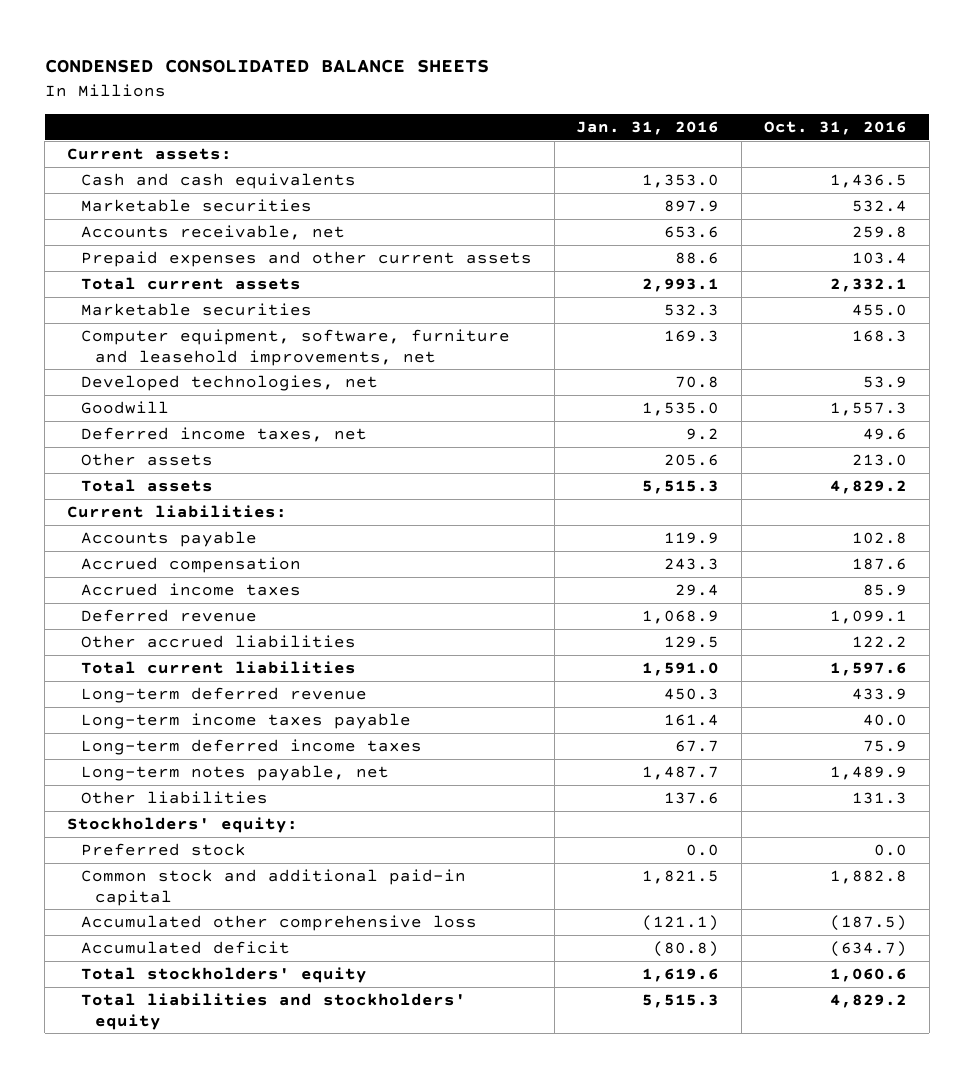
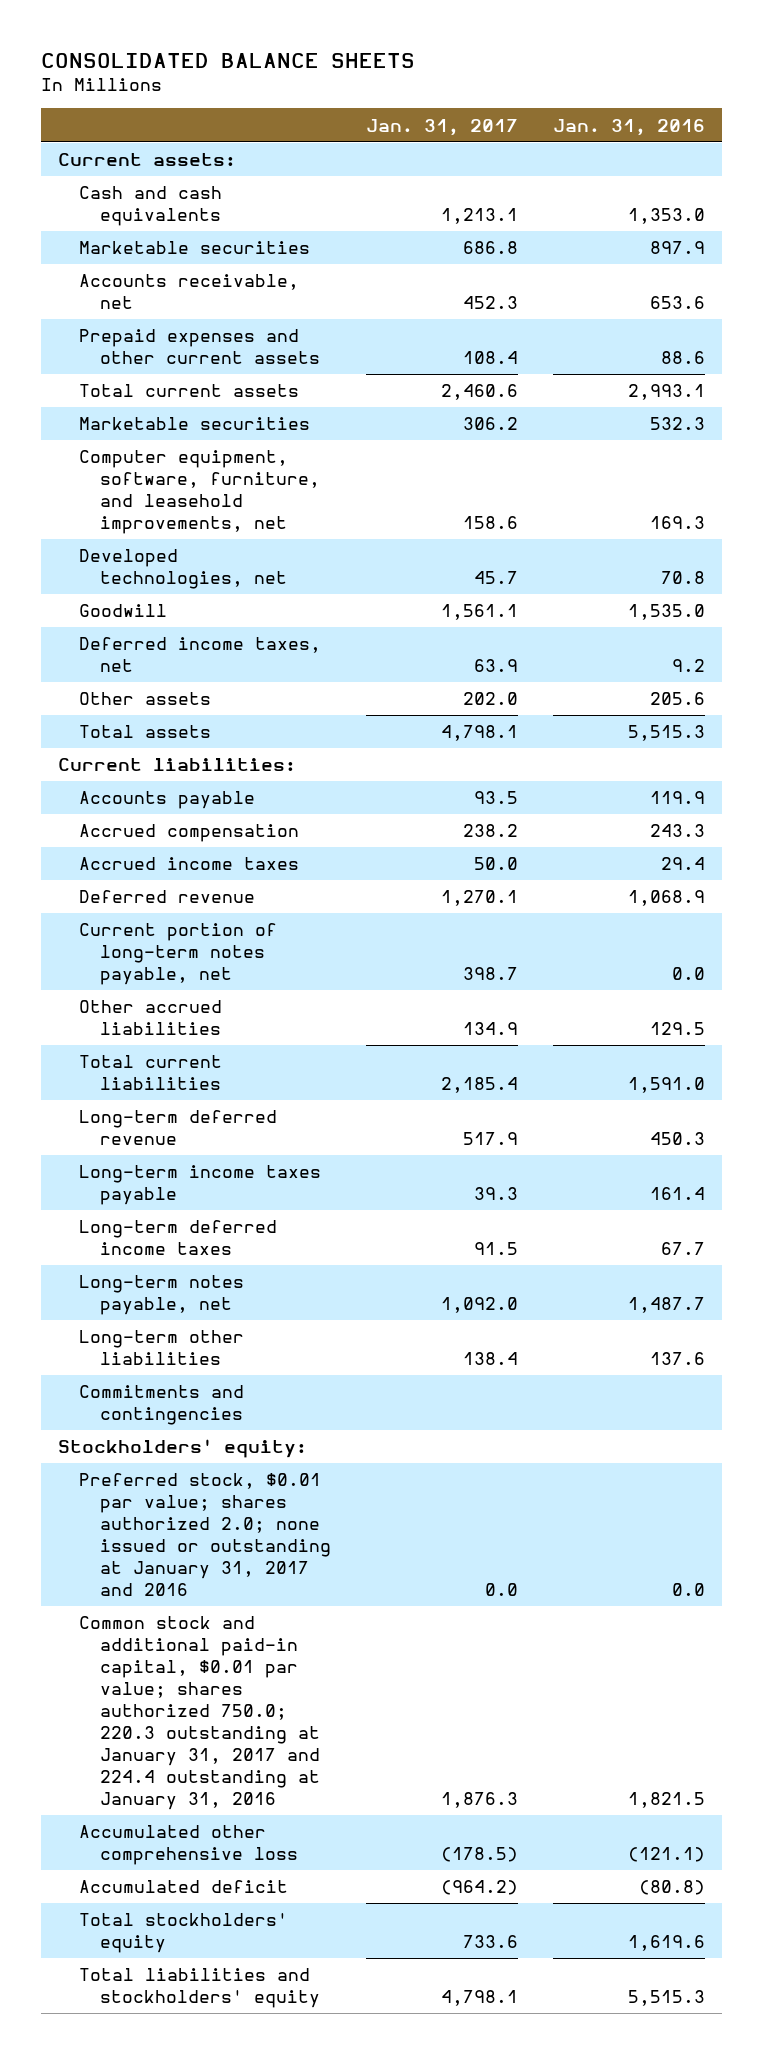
[44,59,489,74] CONDENSED CONSOLIDATED BALANCE SHEETS -> [40,52,415,68] CONSOLIDATED BALANCE SHEETS
[763,120,907,135] Oct. 31, 2016 -> none
none -> [366,118,519,136] Jan. 31, 2017
[80,329,510,366] Computer equipment, software, furniture and leasehold improvements, net -> [79,450,321,535] Computer equipment, software, furniture, and leasehold improvements, net
none -> [79,923,278,986] Current portion of long-term notes payable, net
[80,791,268,805] Other liabilities -> [79,1330,245,1366] Long-term other liabilities
none -> [79,1385,245,1426] Commitments and contingencies
[80,843,246,857] Preferred stock -> [79,1473,332,1596] Preferred stock, $0.01 par value; shares authorized 2.0; none issued or outstanding at January 31, 2017 and 2016
[80,869,466,906] Common stock and additional paid-in capital -> [79,1616,321,1810] Common stock and additional paid-in capital, $0.01 par value; shares authorized 750.0; 220.3 outstanding at January 31, 2017 and 224.4 outstanding at January 31, 2016

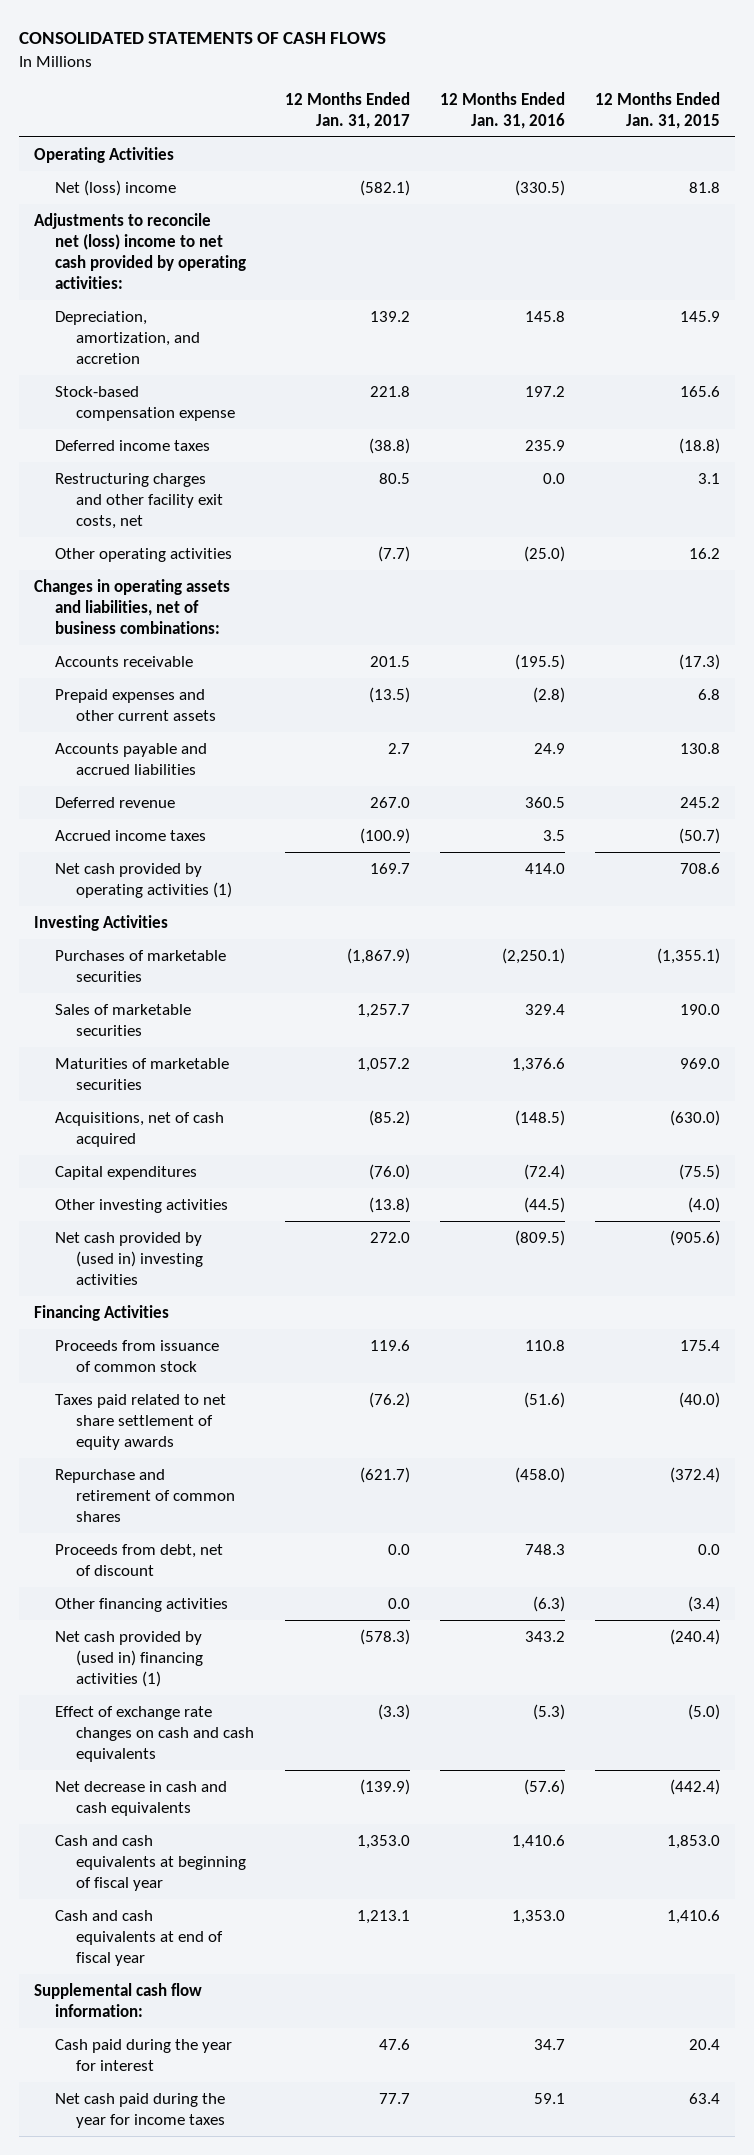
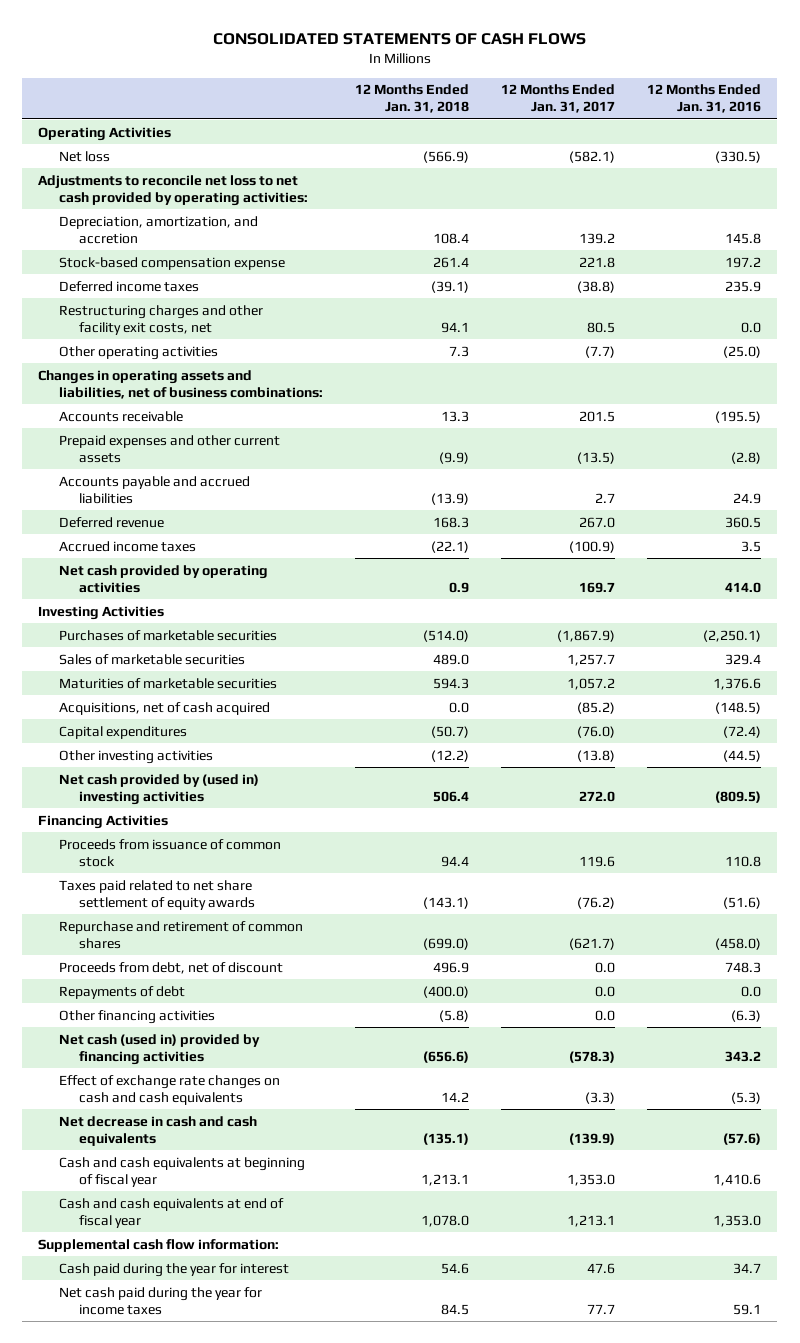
[595,91,721,129] 12 Months Ended Jan. 31, 2015 -> none
none -> [354,84,469,114] 12 Months Ended Jan. 31, 2018
[55,179,177,196] Net (loss) income -> [58,150,110,162] Net loss
[33,212,247,289] Adjustments to reconcile net (loss) income to net cash provided by operating activities: -> [38,174,308,206] Adjustments to reconcile net loss to net cash provided by operating activities:
[55,862,233,898] Net cash provided by operating activities (1) -> [58,564,268,593] Net cash provided by operating activities
none -> [58,985,185,999] Repayments of debt
[55,1630,204,1687] Net cash provided by (used in) financing activities (1) -> [58,1033,260,1065] Net cash (used in) provided by financing activities

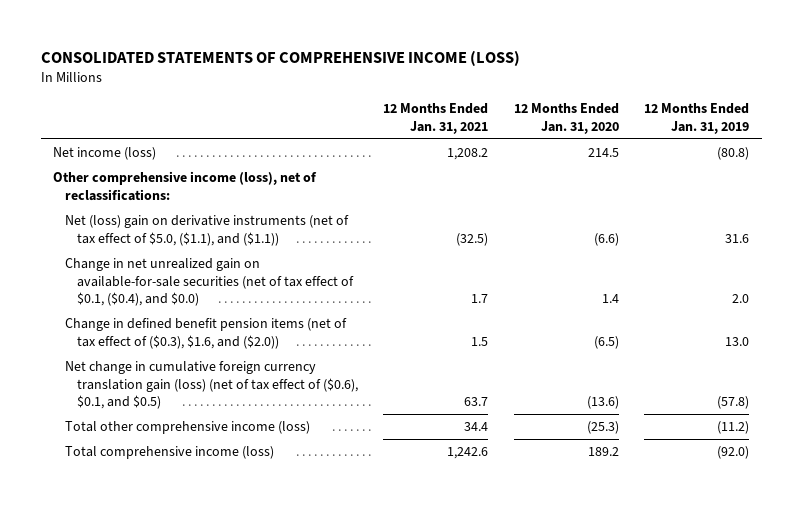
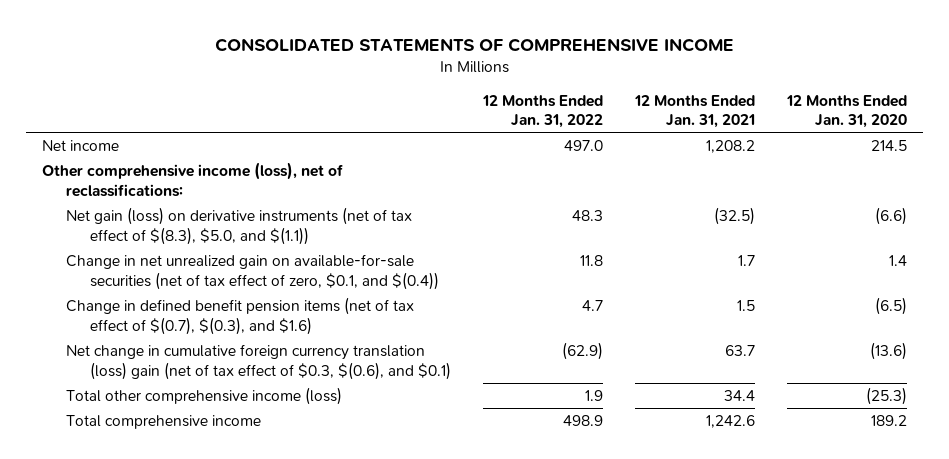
[40,49,520,66] CONSOLIDATED STATEMENTS OF COMPREHENSIVE INCOME (LOSS) -> [214,37,734,52] CONSOLIDATED STATEMENTS OF COMPREHENSIVE INCOME
[644,103,750,134] 12 Months Ended Jan. 31, 2019 -> none
none -> [481,94,603,129] 12 Months Ended Jan. 31, 2022
[53,147,157,161] Net income (loss) -> [42,139,120,151] Net income
[65,215,350,246] Net (loss) gain on derivative instruments (net of tax effect of $5.0, ($1.1), and ($1.1)) -> [66,206,413,245] Net gain (loss) on derivative instruments (net of tax effect of $(8.3), $5.0, and $(1.1))
[65,258,354,307] Change in net unrealized gain on available-for-sale securities (net of tax effect of $0.1, ($0.4), and $0.0) -> [66,253,440,290] Change in net unrealized gain on available-for-sale securities (net of tax effect of zero, $0.1, and $(0.4))
[65,318,348,349] Change in defined benefit pension items (net of tax effect of ($0.3), $1.6, and ($2.0)) -> [66,296,415,335] Change in defined benefit pension items (net of tax effect of $(0.7), $(0.3), and $1.6)
[65,361,358,410] Net change in cumulative foreign currency translation gain (loss) (net of tax effect of ($0.6), $0.1, and $0.5) -> [66,343,452,380] Net change in cumulative foreign currency translation (loss) gain (net of tax effect of $0.3, $(0.6), and $0.1)
[65,446,275,460] Total comprehensive income (loss) -> [66,414,262,429] Total comprehensive income

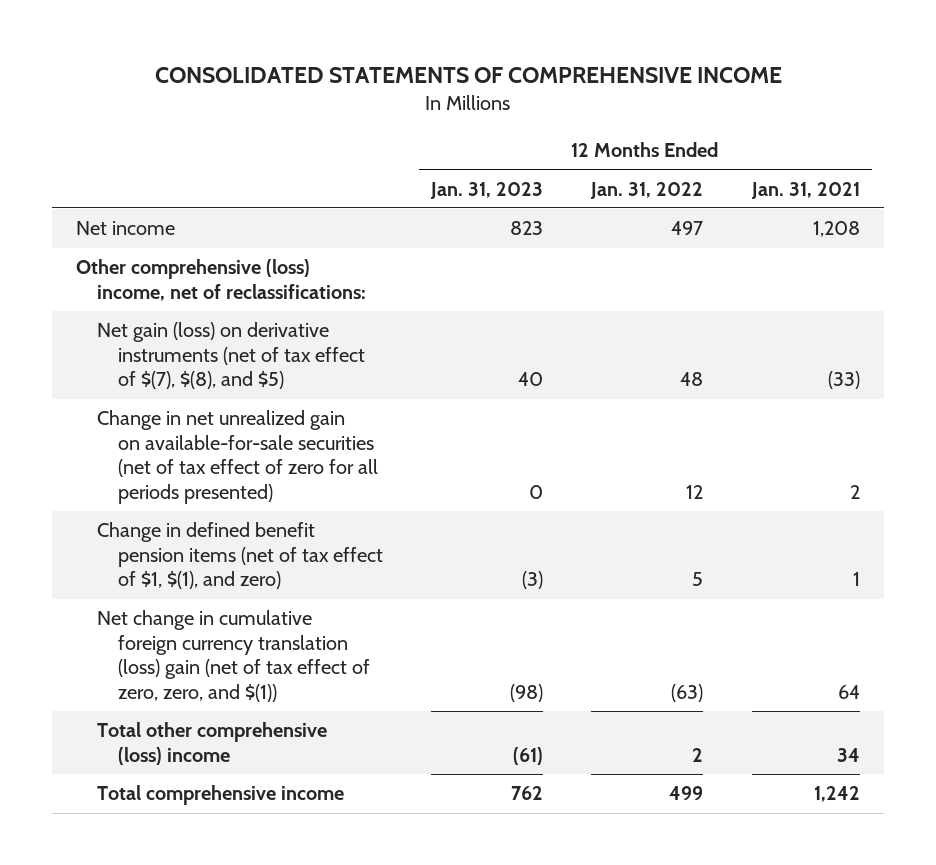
[785,94,907,129] 12 Months Ended Jan. 31, 2020 -> none
none -> [429,181,543,199] Jan. 31, 2023
[563,139,603,151] 497.0 -> [671,221,704,236] 497
[705,139,755,153] 1,208.2 -> [812,221,860,238] 1,208
[42,161,344,197] Other comprehensive income (loss), net of reclassifications: -> [76,259,366,301] Other comprehensive (loss) income, net of reclassifications:
[66,206,413,245] Net gain (loss) on derivative instruments (net of tax effect of $(8.3), $5.0, and $(1.1)) -> [96,322,365,390] Net gain (loss) on derivative instruments (net of tax effect of $(7), $(8), and $5)
[571,209,603,221] 48.3 -> [680,372,704,387] 48
[713,206,755,225] (32.5) -> [827,371,860,390] (33)
[66,253,440,290] Change in net unrealized gain on available-for-sale securities (net of tax effect of zero, $0.1, and $(0.4)) -> [96,410,378,504] Change in net unrealized gain on available-for-sale securities (net of tax effect of zero for all periods presented)
[579,254,603,266] 11.8 -> [686,484,704,499] 12
[737,254,755,266] 1.7 -> [849,484,860,499] 2
[66,296,415,335] Change in defined benefit pension items (net of tax effect of $(0.7), $(0.3), and $1.6) -> [96,522,383,590] Change in defined benefit pension items (net of tax effect of $1, $(1), and zero)
[581,299,603,311] 4.7 -> [692,572,704,587] 5
[736,299,755,311] 1.5 -> [852,572,860,587] 1
[66,343,452,380] Net change in cumulative foreign currency translation (loss) gain (net of tax effect of $0.3, $(0.6), and $0.1) -> [96,610,370,702] Net change in cumulative foreign currency translation (loss) gain (net of tax effect of zero, zero, and $(1))
[561,341,603,360] (62.9) -> [671,683,704,702] (63)
[724,344,755,356] 63.7 -> [837,684,860,699] 64
[66,386,343,405] Total other comprehensive income (loss) -> [96,722,327,765] Total other comprehensive (loss) income
[584,389,603,401] 1.9 -> [692,747,704,762] 2
[723,389,755,401] 34.4 -> [836,747,860,762] 34
[562,414,603,426] 498.9 -> [669,786,704,801] 499
[705,414,755,428] 1,242.6 -> [813,786,860,803] 1,242

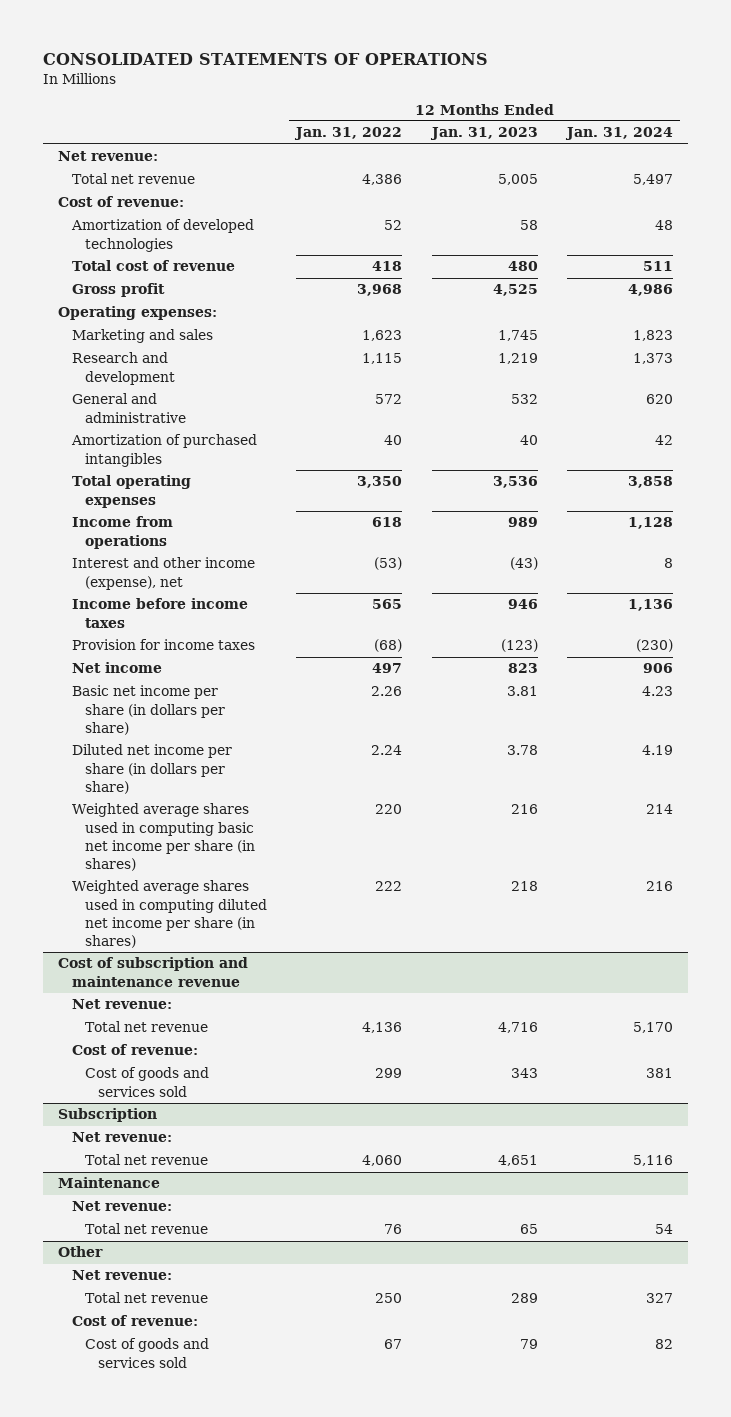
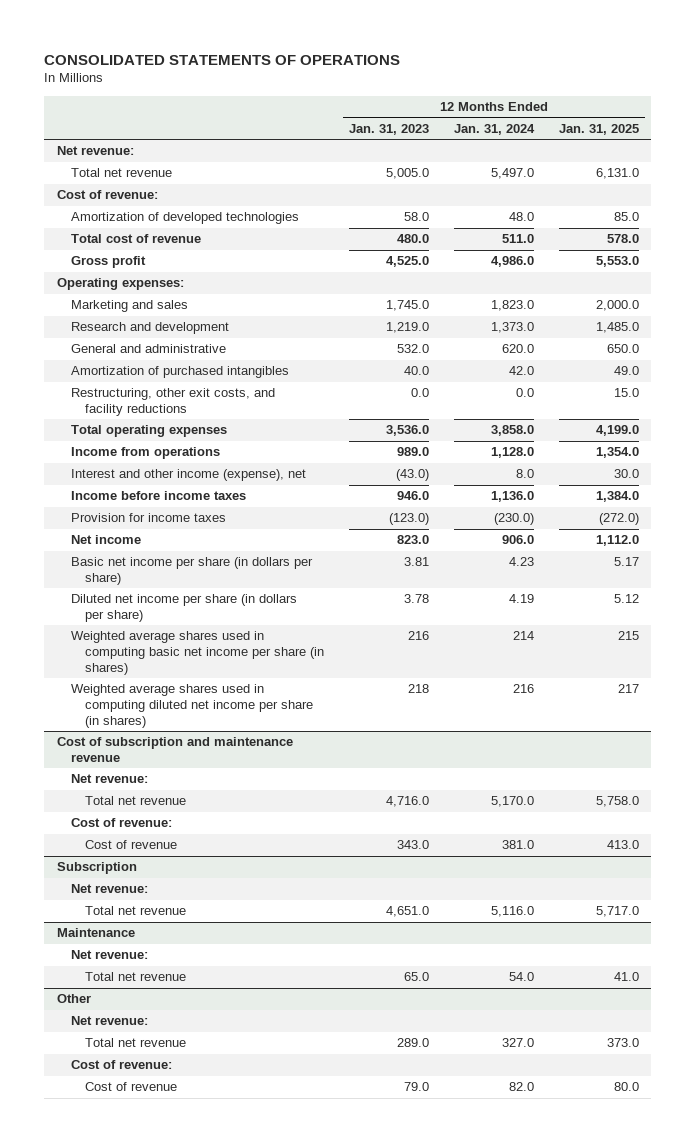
[294,127,403,141] Jan. 31, 2022 -> none
none -> [558,123,639,135] Jan. 31, 2025
[497,174,538,186] 5,005 -> [385,168,429,180] 5,005.0
[632,174,673,186] 5,497 -> [490,168,534,180] 5,497.0
[519,220,538,231] 58 -> [403,212,429,222] 58.0
[654,220,673,231] 48 -> [508,212,534,222] 48.0
[507,261,538,272] 480 -> [396,234,429,244] 480.0
[642,261,673,272] 511 -> [501,234,534,244] 511.0
[492,284,538,297] 4,525 -> [385,256,429,268] 4,525.0
[627,284,673,297] 4,986 -> [490,256,534,268] 4,986.0
[497,330,538,342] 1,745 -> [385,300,429,312] 1,745.0
[632,330,673,342] 1,823 -> [490,300,534,312] 1,823.0
[497,353,538,365] 1,219 -> [385,322,429,334] 1,219.0
[632,353,673,365] 1,373 -> [490,322,534,334] 1,373.0
[510,394,538,405] 532 -> [396,344,429,354] 532.0
[645,394,673,405] 620 -> [501,344,534,354] 620.0
[519,435,538,446] 40 -> [403,366,429,376] 40.0
[654,435,673,446] 42 -> [508,366,534,376] 42.0
none -> [70,388,275,417] Restructuring, other exit costs, and facility reductions
[492,476,538,489] 3,536 -> [385,425,429,437] 3,536.0
[627,476,673,489] 3,858 -> [490,425,534,437] 3,858.0
[507,517,538,528] 989 -> [396,447,429,457] 989.0
[627,517,673,530] 1,128 -> [490,447,534,459] 1,128.0
[509,557,538,571] (43) -> [395,469,429,482] (43.0)
[663,558,673,569] 8 -> [515,469,534,479] 8.0
[507,599,538,610] 946 -> [396,491,429,501] 946.0
[627,599,673,612] 1,136 -> [490,491,534,503] 1,136.0
[500,639,538,653] (123) -> [388,513,429,526] (123.0)
[635,639,673,653] (230) -> [493,513,534,526] (230.0)
[507,663,538,674] 823 -> [396,535,429,545] 823.0
[642,663,673,674] 906 -> [501,535,534,545] 906.0
[497,1022,538,1034] 4,716 -> [385,796,429,808] 4,716.0
[632,1022,673,1034] 5,170 -> [490,796,534,808] 5,170.0
[84,1067,209,1097] Cost of goods and services sold -> [85,840,178,850] Cost of revenue
[510,1068,538,1079] 343 -> [396,840,429,850] 343.0
[645,1068,673,1079] 381 -> [501,840,534,850] 381.0
[497,1155,538,1167] 4,651 -> [385,906,429,918] 4,651.0
[632,1155,673,1167] 5,116 -> [490,906,534,918] 5,116.0
[519,1224,538,1235] 65 -> [403,972,429,982] 65.0
[654,1224,673,1235] 54 -> [508,972,534,982] 54.0
[510,1293,538,1304] 289 -> [396,1038,429,1048] 289.0
[645,1293,673,1304] 327 -> [501,1038,534,1048] 327.0
[84,1338,209,1368] Cost of goods and services sold -> [85,1082,178,1092] Cost of revenue
[519,1339,538,1350] 79 -> [403,1082,429,1092] 79.0
[654,1339,673,1350] 82 -> [508,1082,534,1092] 82.0

